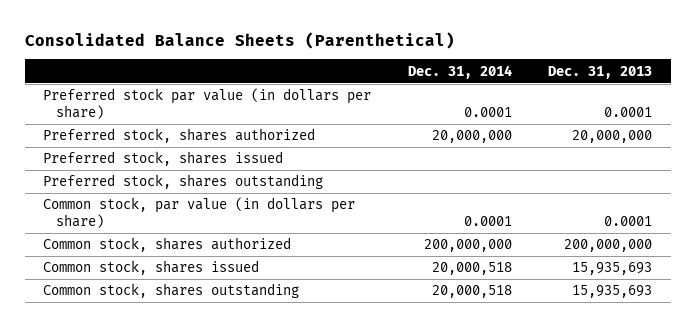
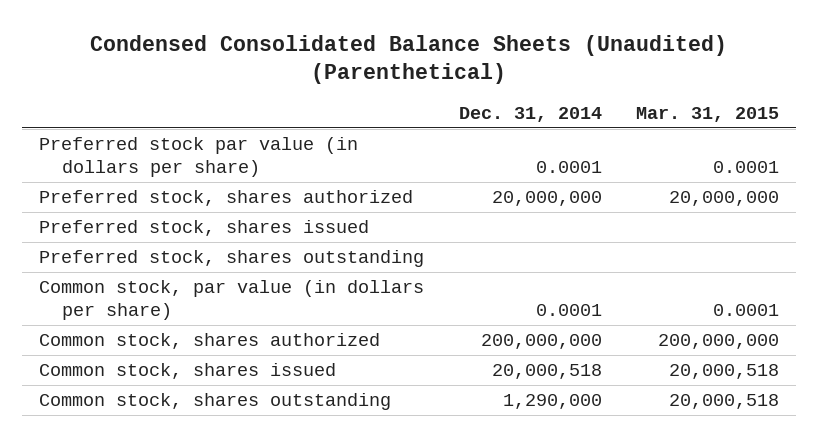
[25,31,456,49] Consolidated Balance Sheets (Parenthetical) -> [90,34,728,85] Condensed Consolidated Balance Sheets (Unaudited) (Parenthetical)
[548,65,653,79] Dec. 31, 2013 -> none
none -> [636,107,780,123] Mar. 31, 2015
[431,285,512,299] 20,000,518 -> [502,394,602,410] 1,290,000

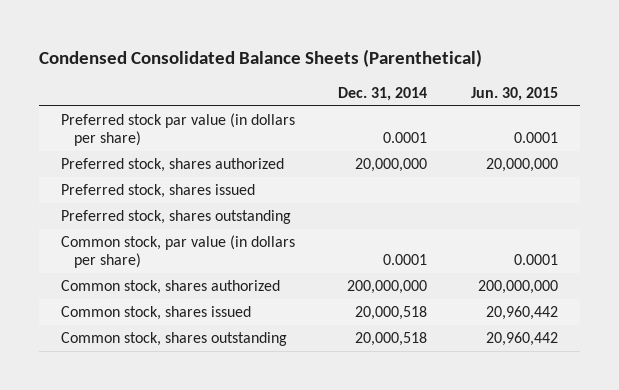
[90,34,728,85] Condensed Consolidated Balance Sheets (Unaudited) (Parenthetical) -> [39,48,483,67] Condensed Consolidated Balance Sheets (Parenthetical)
[636,107,780,123] Mar. 31, 2015 -> none
none -> [470,86,558,101] Jun. 30, 2015
[502,394,602,410] 1,290,000 -> [355,332,428,347] 20,000,518

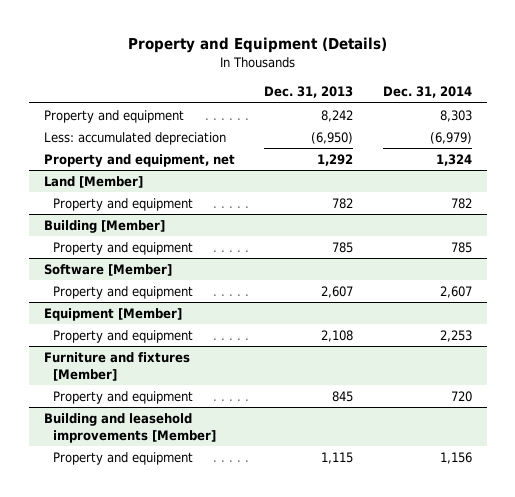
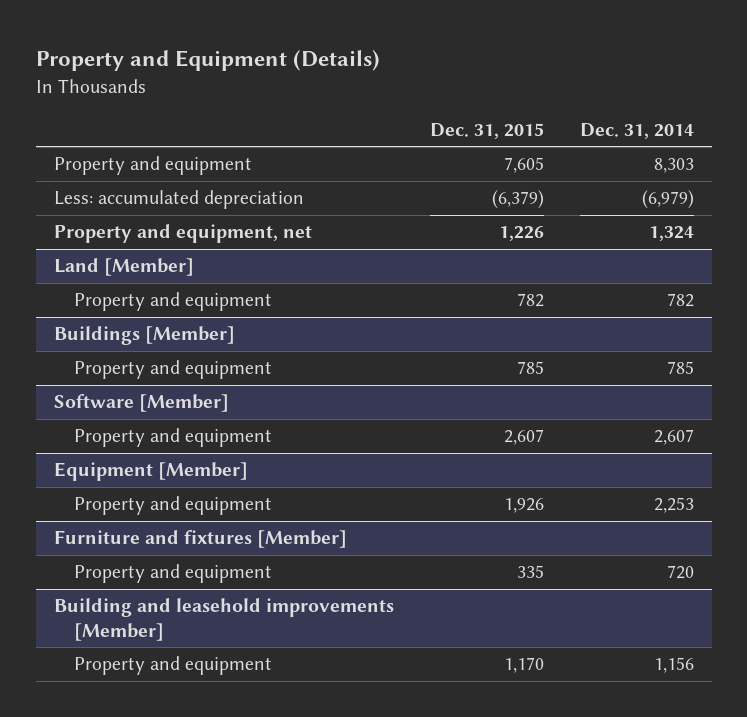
[264,86,354,99] Dec. 31, 2013 -> none
none -> [429,122,544,139] Dec. 31, 2015
[43,219,165,233] Building [Member] -> [53,326,235,346] Buildings [Member]

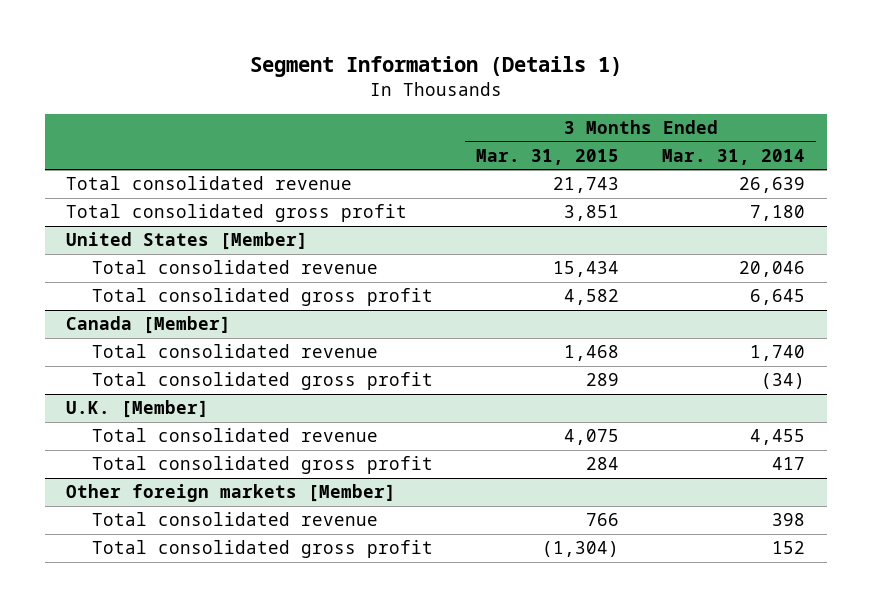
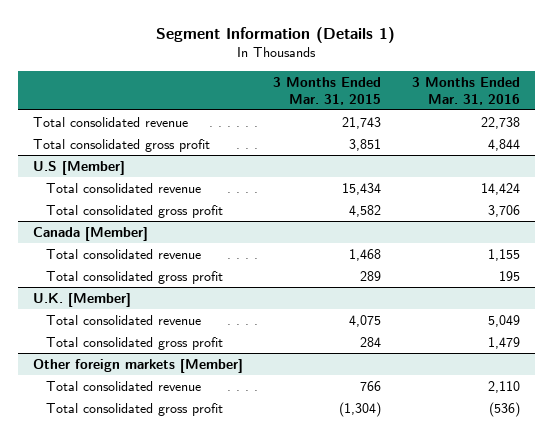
[662,148,806,165] Mar. 31, 2014 -> none
none -> [411,76,520,105] 3 Months Ended Mar. 31, 2016
[66,232,309,251] United States [Member] -> [33,160,126,175] U.S [Member]

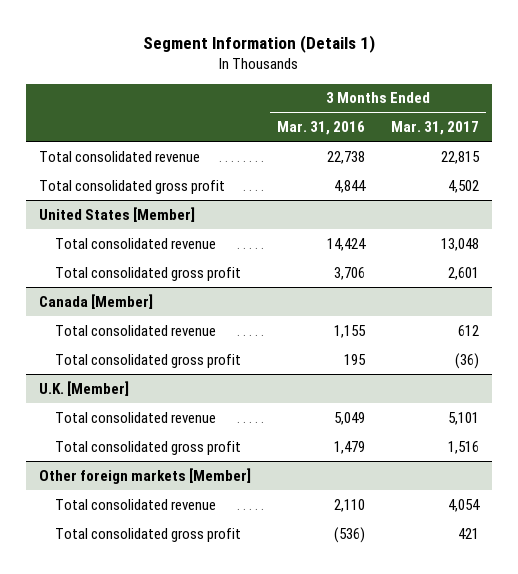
[273,76,382,105] 3 Months Ended Mar. 31, 2015 -> none
none -> [391,121,480,136] Mar. 31, 2017
[33,160,126,175] U.S [Member] -> [38,206,195,222] United States [Member]

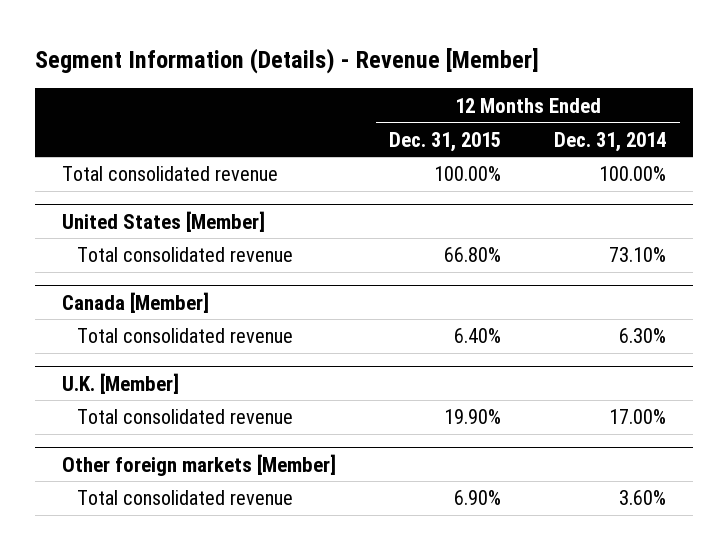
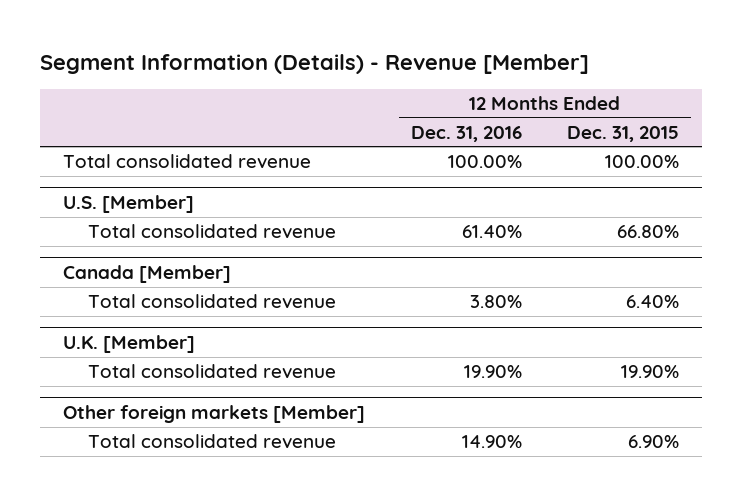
[554,131,667,152] Dec. 31, 2014 -> none
none -> [410,125,522,142] Dec. 31, 2016
[61,210,265,232] United States [Member] -> [63,195,195,214] U.S. [Member]

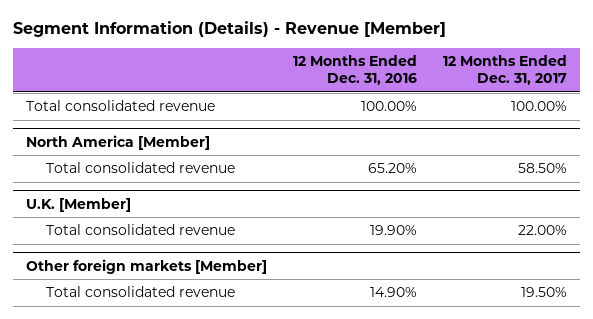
[567,125,680,142] Dec. 31, 2015 -> none
none -> [442,55,567,86] 12 Months Ended Dec. 31, 2017
[63,265,232,284] Canada [Member] -> none
[87,294,336,310] Total consolidated revenue -> none
[63,195,195,214] U.S. [Member] -> [25,134,210,150] North America [Member]
[461,225,522,239] 61.40% -> [367,163,417,174] 65.20%

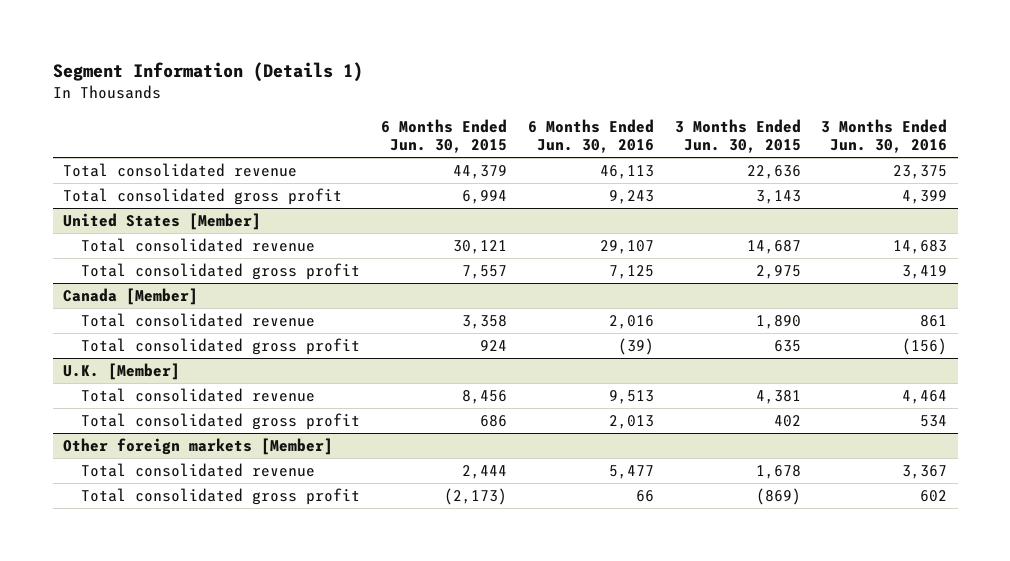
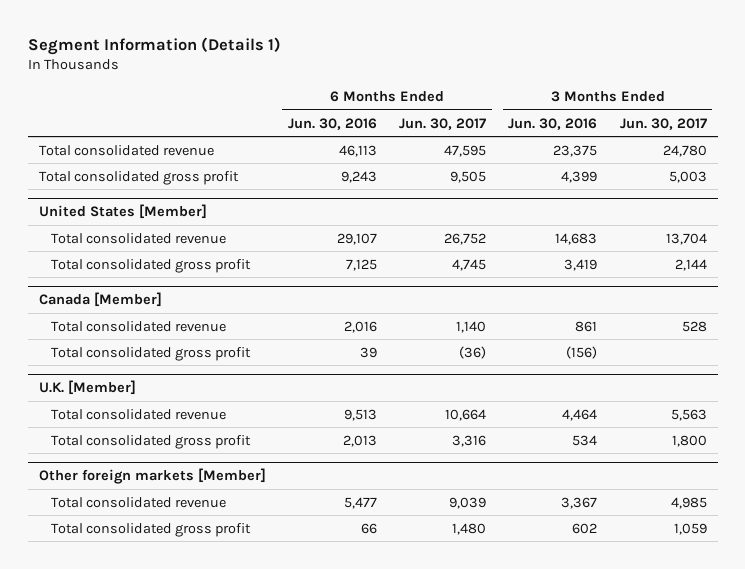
[381,118,508,154] 6 Months Ended Jun. 30, 2015 -> none
[674,118,801,154] 3 Months Ended Jun. 30, 2015 -> none
none -> [399,117,487,130] Jun. 30, 2017
none -> [619,117,707,130] Jun. 30, 2017
[617,338,654,356] (39) -> [359,346,377,358] 39

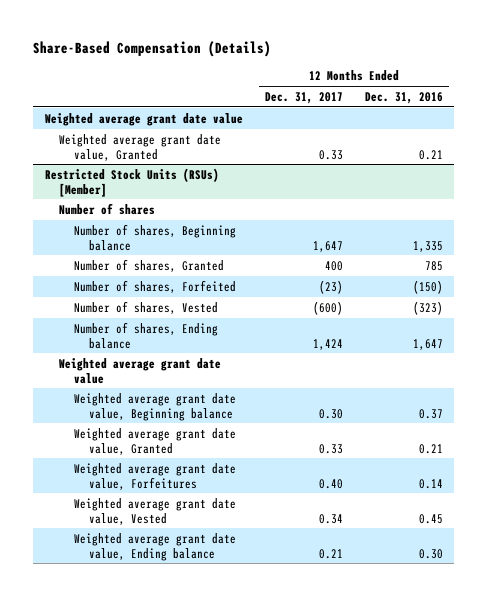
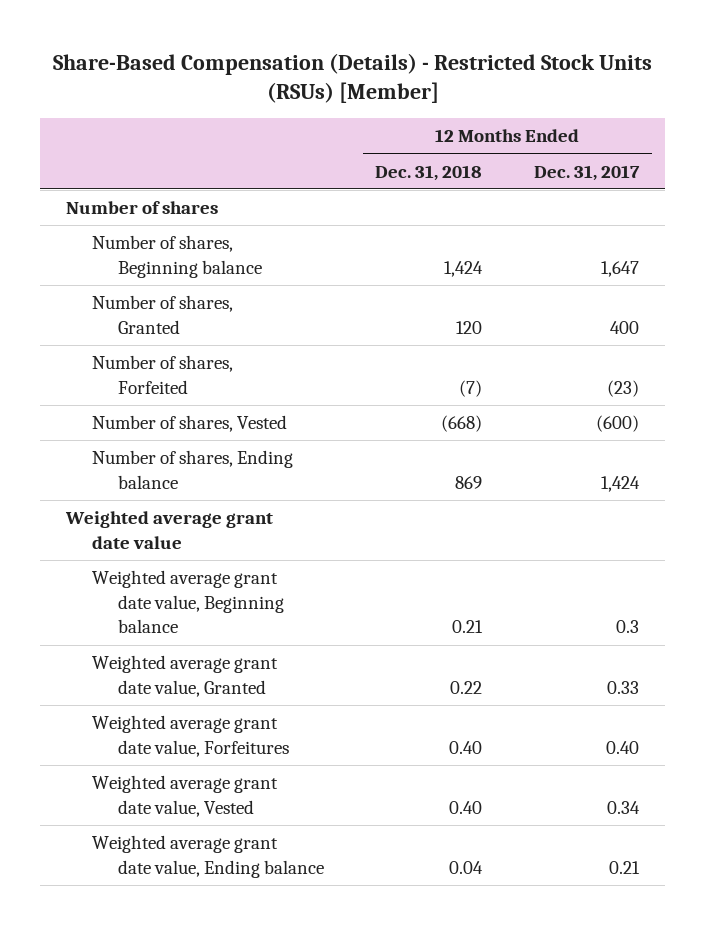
[33,40,272,57] Share-Based Compensation (Details) -> [52,52,652,104] Share-Based Compensation (Details) - Restricted Stock Units (RSUs) [Member]
[365,91,444,104] Dec. 31, 2016 -> none
none -> [375,164,483,181] Dec. 31, 2018
[44,112,243,126] Weighted average grant date value -> none
[59,133,222,161] Weighted average grant date value, Granted -> none
[44,167,219,197] Restricted Stock Units (RSUs) [Member] -> none
[318,408,343,419] 0.30 -> [616,620,640,634] 0.3

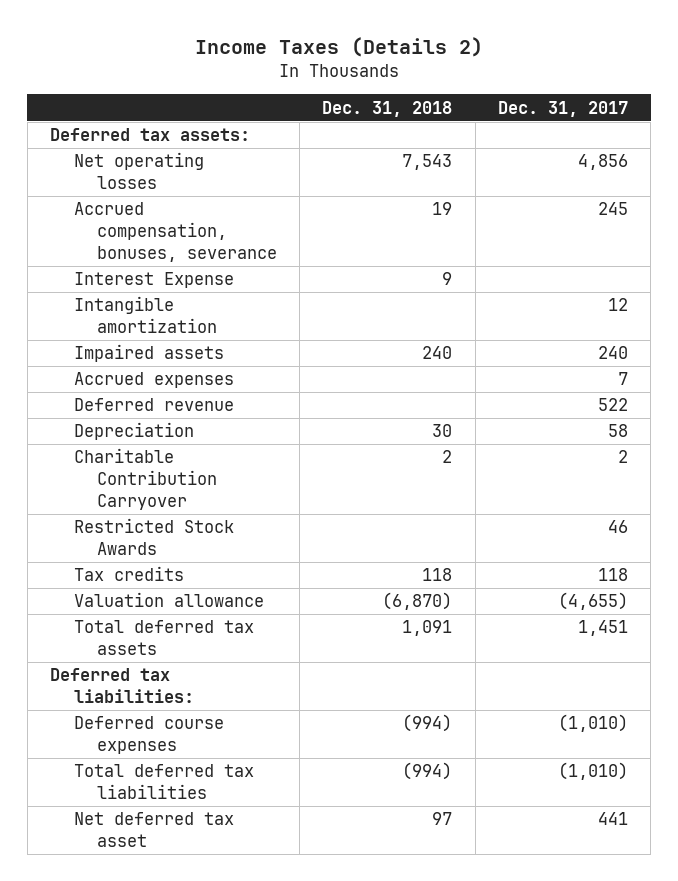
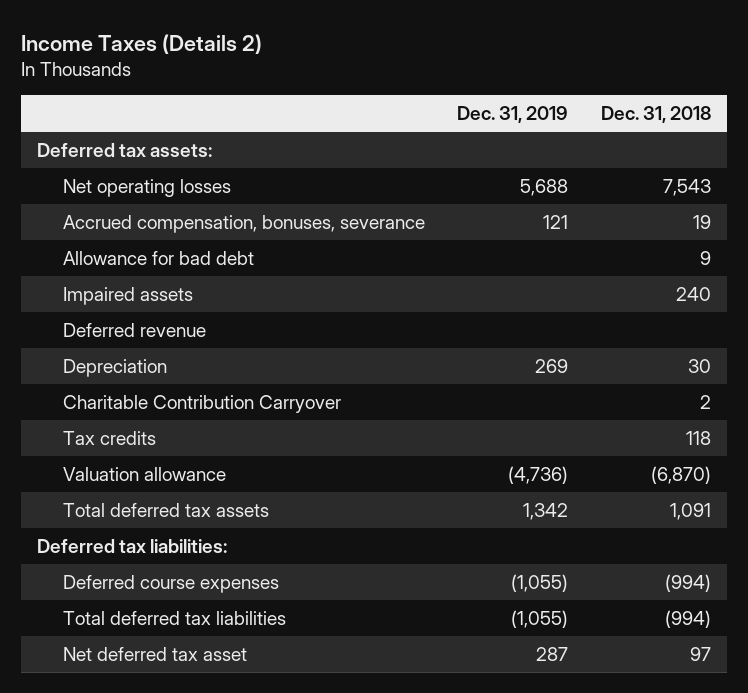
[498,100,629,117] Dec. 31, 2017 -> none
none -> [457,106,569,124] Dec. 31, 2019
[73,272,234,289] Interest Expense -> none
[73,296,217,334] Intangible amortization -> none
none -> [63,251,255,266] Allowance for bad debt
[73,372,234,389] Accrued expenses -> none
[73,518,234,556] Restricted Stock Awards -> none

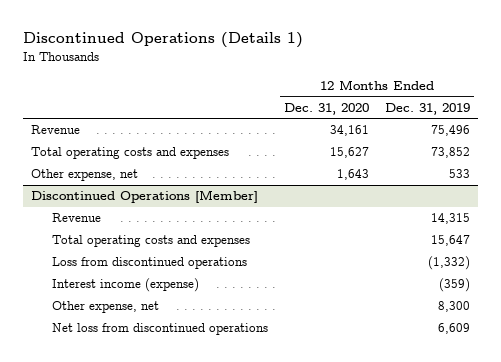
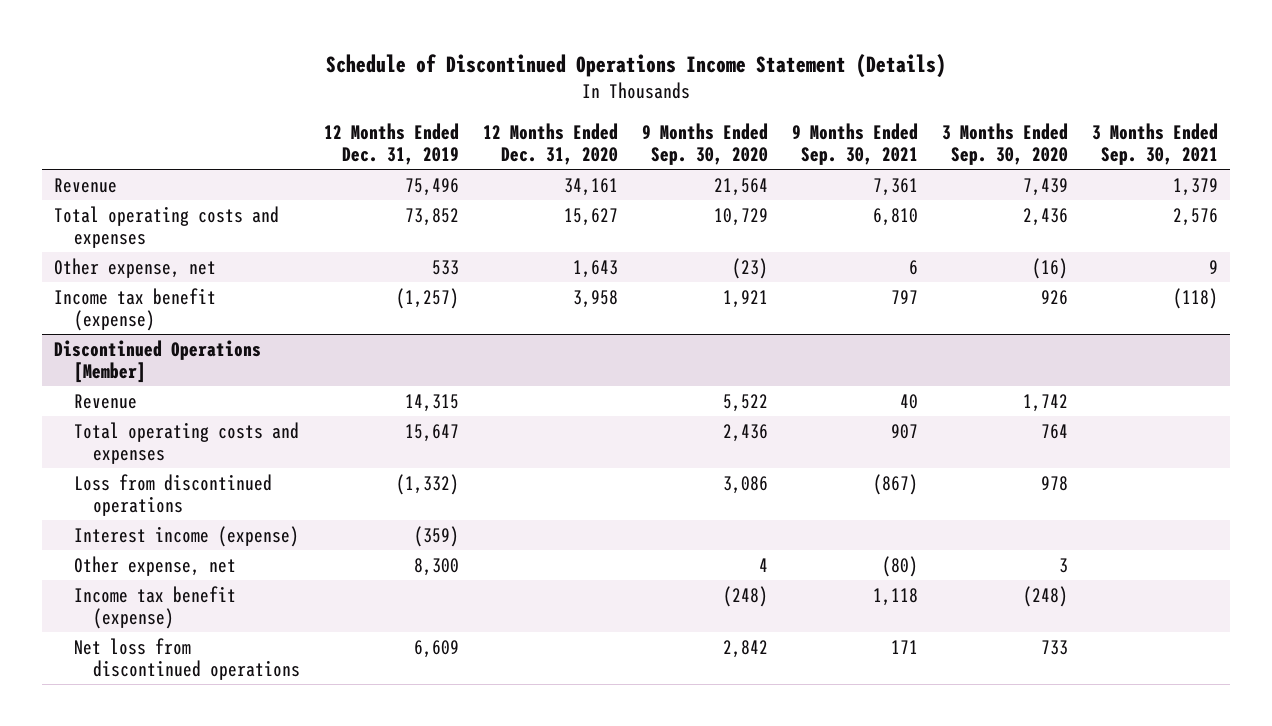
[22,32,303,49] Discontinued Operations (Details 1) -> [326,54,947,79] Schedule of Discontinued Operations Income Statement (Details)
none -> [642,122,769,166] 9 Months Ended Sep. 30, 2020
none -> [792,122,919,166] 9 Months Ended Sep. 30, 2021
none -> [942,122,1069,166] 3 Months Ended Sep. 30, 2020
none -> [1092,122,1219,166] 3 Months Ended Sep. 30, 2021
none -> [54,287,217,331] Income tax benefit (expense)
none -> [73,585,236,629] Income tax benefit (expense)

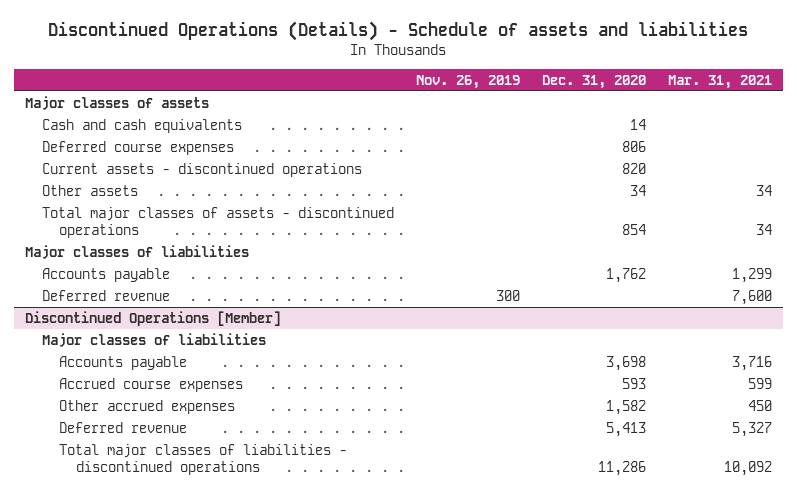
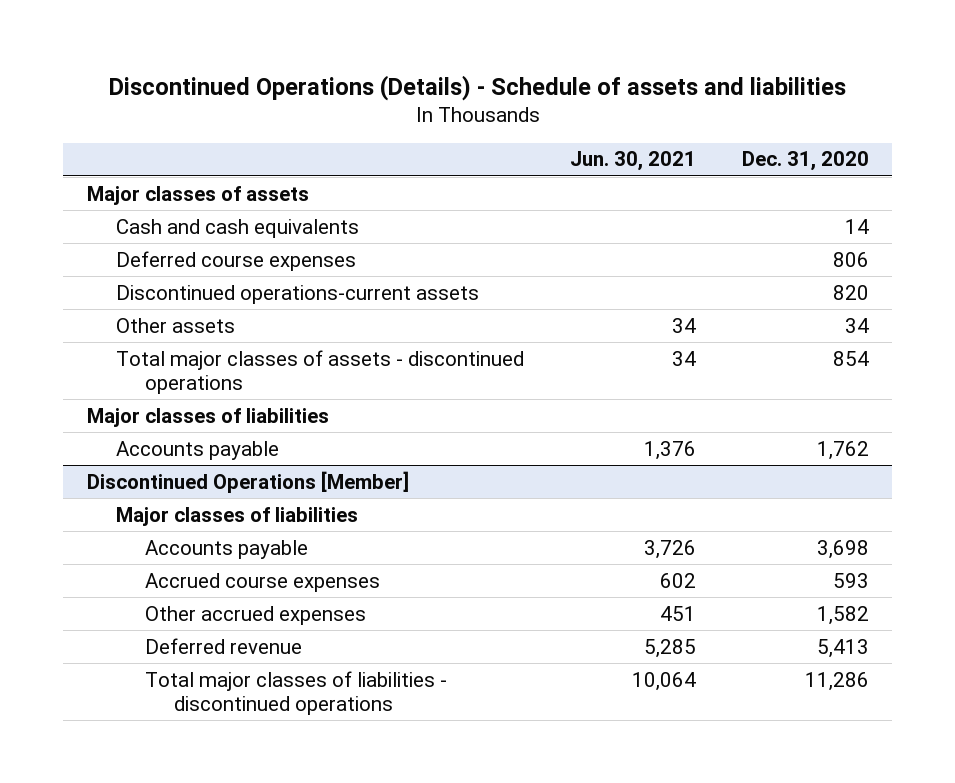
[416,75,521,90] Nov. 26, 2019 -> none
[668,75,773,90] Mar. 31, 2021 -> none
none -> [569,151,696,172] Jun. 30, 2021
[41,162,362,177] Current assets - discontinued operations -> [115,284,479,304] Discontinued operations-current assets
[41,289,170,301] Deferred revenue -> none

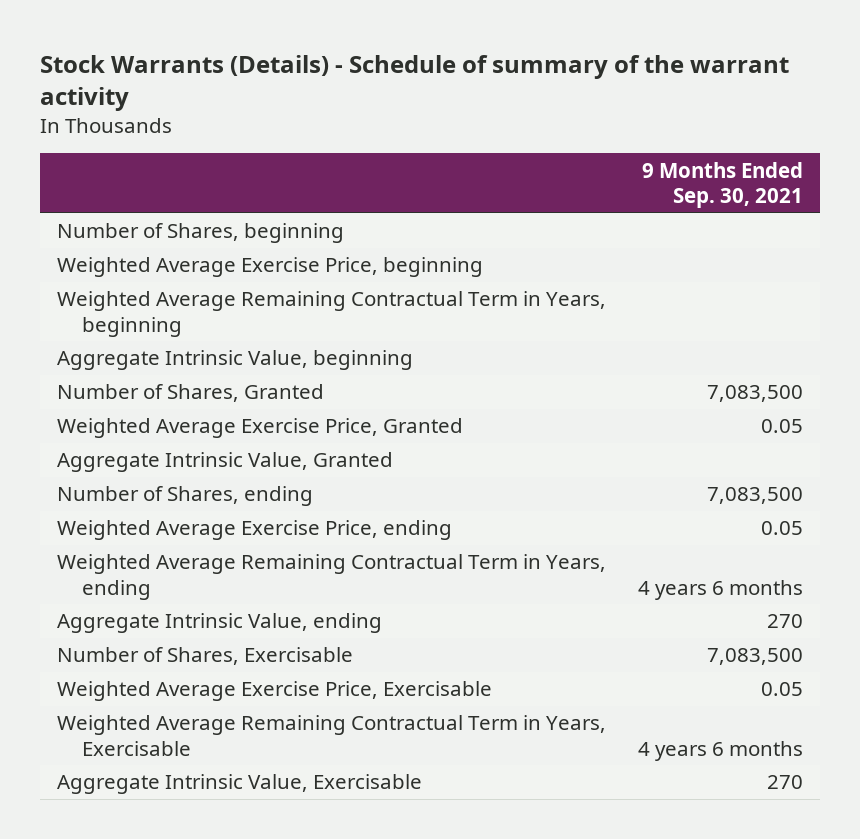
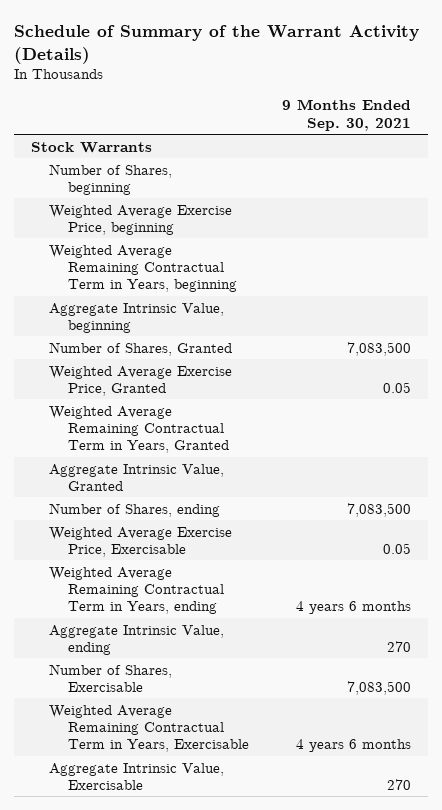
[40,54,790,111] Stock Warrants (Details) - Schedule of summary of the warrant activity -> [14,24,420,64] Schedule of Summary of the Warrant Activity (Details)
none -> [31,141,153,153] Stock Warrants
none -> [49,405,229,454] Weighted Average Remaining Contractual Term in Years, Granted
[56,520,452,541] Weighted Average Exercise Price, ending -> none
[56,681,492,702] Weighted Average Exercise Price, Exercisable -> [49,526,233,557] Weighted Average Exercise Price, Exercisable

